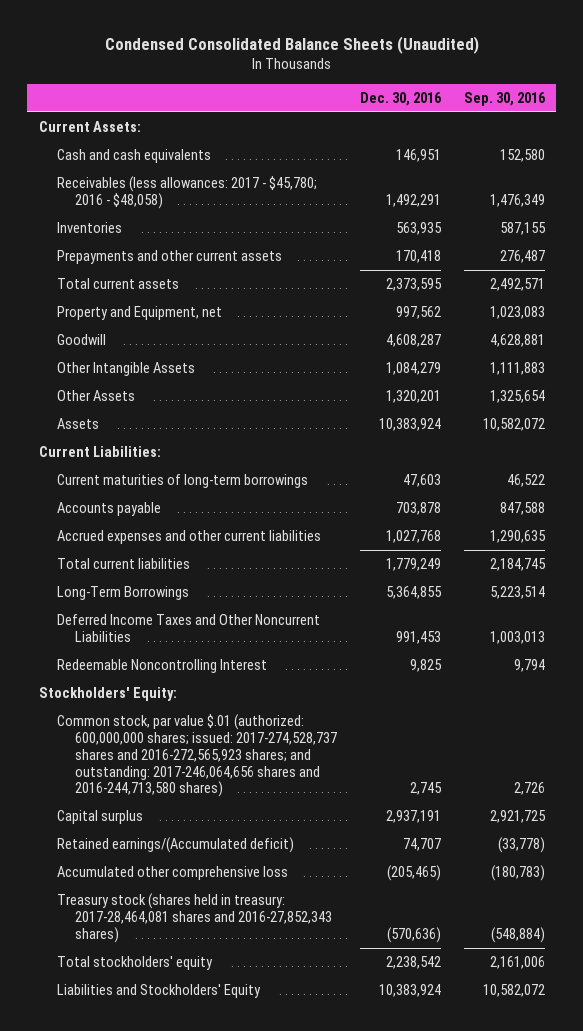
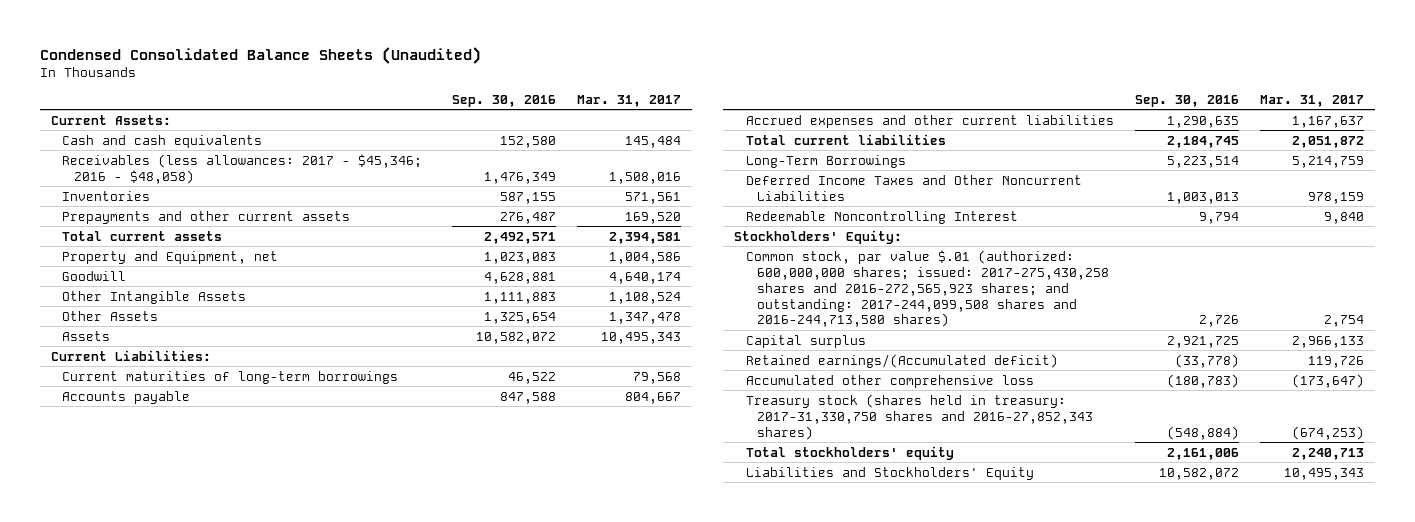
[359,91,442,106] Dec. 30, 2016 -> none
none -> [576,94,681,107] Mar. 31, 2017
[56,176,317,210] Receivables (less allowances: 2017 - $45,780; 2016 - $48,058) -> [62,153,423,184] Receivables (less allowances: 2017 - $45,346; 2016 - $48,058)
[56,714,337,798] Common stock, par value $.01 (authorized: 600,000,000 shares; issued: 2017-274,528,737 shares and 2016-272,565,923 shares; and outstanding: 2017-246,064,656 shares and 2016-244,713,580 shares) -> [745,249,1110,328] Common stock, par value $.01 (authorized: 600,000,000 shares; issued: 2017-275,430,258 shares and 2016-272,565,923 shares; and outstanding: 2017-244,099,508 shares and 2016-244,713,580 shares)
[56,893,332,943] Treasury stock (shares held in treasury: 2017-28,464,081 shares and 2016-27,852,343 shares) -> [745,393,1094,440] Treasury stock (shares held in treasury: 2017-31,330,750 shares and 2016-27,852,343 shares)

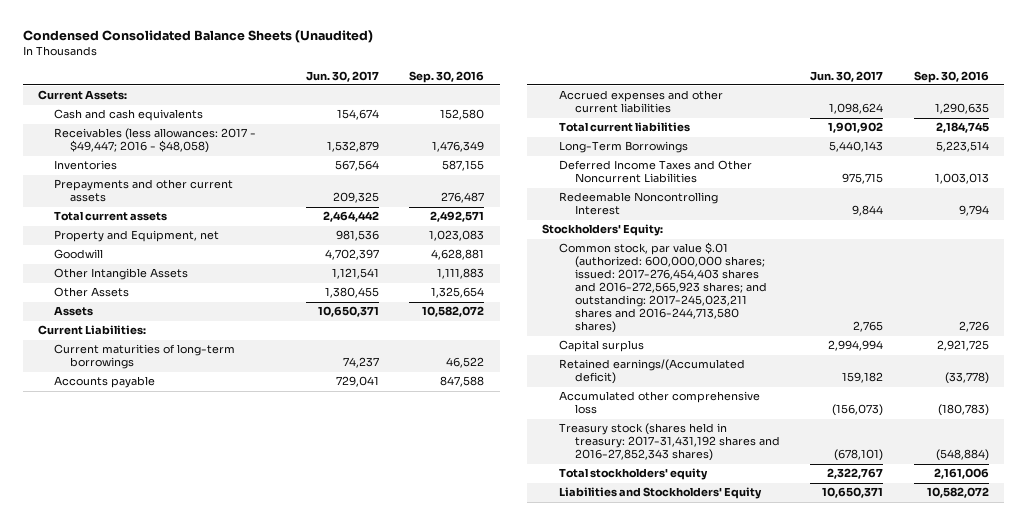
[576,94,681,107] Mar. 31, 2017 -> none
none -> [305,70,379,82] Jun. 30, 2017
[62,153,423,184] Receivables (less allowances: 2017 - $45,346; 2016 - $48,058) -> [54,128,257,154] Receivables (less allowances: 2017 - $49,447; 2016 - $48,058)
[745,249,1110,328] Common stock, par value $.01 (authorized: 600,000,000 shares; issued: 2017-275,430,258 shares and 2016-272,565,923 shares; and outstanding: 2017-244,099,508 shares and 2016-244,713,580 shares) -> [558,242,767,334] Common stock, par value $.01 (authorized: 600,000,000 shares; issued: 2017-276,454,403 shares and 2016-272,565,923 shares; and outstanding: 2017-245,023,211 shares and 2016-244,713,580 shares)
[745,393,1094,440] Treasury stock (shares held in treasury: 2017-31,330,750 shares and 2016-27,852,343 shares) -> [558,423,780,462] Treasury stock (shares held in treasury: 2017-31,431,192 shares and 2016-27,852,343 shares)

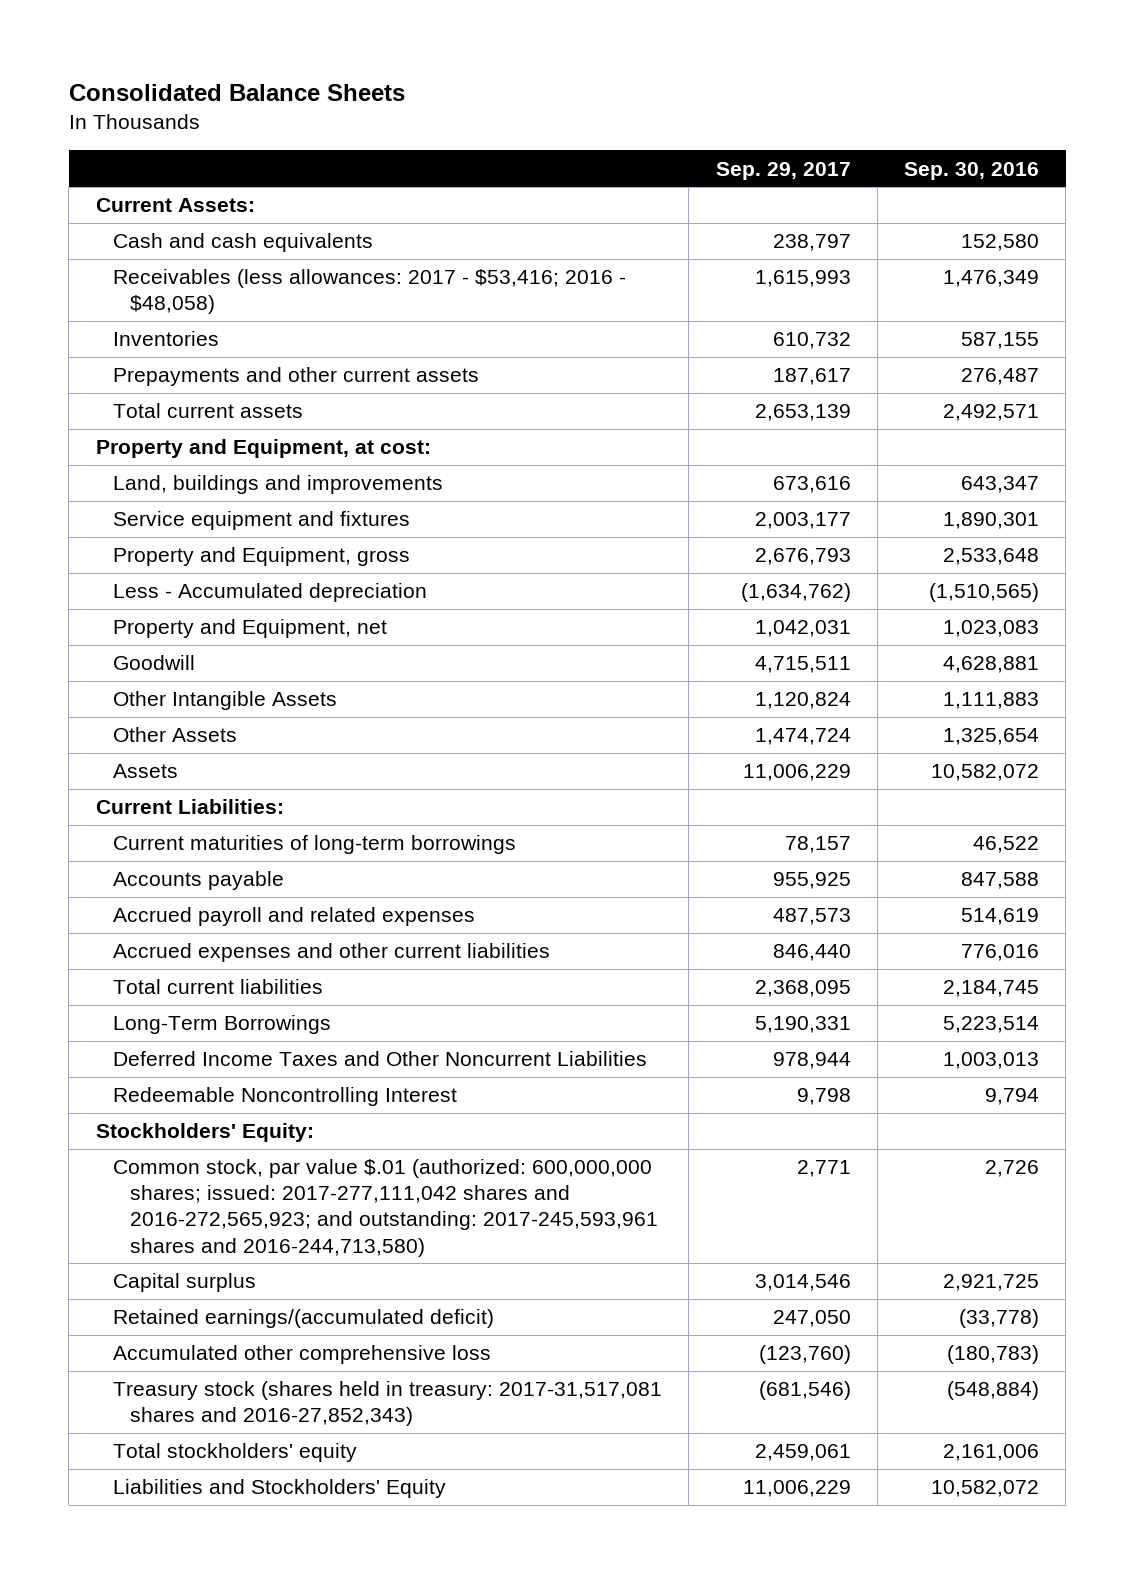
[22,30,373,44] Condensed Consolidated Balance Sheets (Unaudited) -> [68,84,405,102] Consolidated Balance Sheets
[305,70,379,82] Jun. 30, 2017 -> none
none -> [715,161,851,180] Sep. 29, 2017
[54,128,257,154] Receivables (less allowances: 2017 - $49,447; 2016 - $48,058) -> [112,269,626,315] Receivables (less allowances: 2017 - $53,416; 2016 - $48,058)
none -> [95,439,431,459] Property and Equipment, at cost:
none -> [112,475,443,495] Land, buildings and improvements
none -> [112,511,410,531] Service equipment and fixtures
none -> [112,547,410,567] Property and Equipment, gross
none -> [112,583,427,603] Less - Accumulated depreciation
none -> [112,907,475,927] Accrued payroll and related expenses
[934,103,989,115] 1,290,635 -> [961,944,1040,962] 776,016
[558,242,767,334] Common stock, par value $.01 (authorized: 600,000,000 shares; issued: 2017-276,454,403 shares and 2016-272,565,923 shares; and outstanding: 2017-245,023,211 shares and 2016-244,713,580 shares) -> [112,1159,659,1257] Common stock, par value $.01 (authorized: 600,000,000 shares; issued: 2017-277,111,042 shares and 2016-272,565,923; and outstanding: 2017-245,593,961 shares and 2016-244,713,580)
[558,359,745,385] Retained earnings/(Accumulated deficit) -> [112,1309,494,1329] Retained earnings/(accumulated deficit)
[558,423,780,462] Treasury stock (shares held in treasury: 2017-31,431,192 shares and 2016-27,852,343 shares) -> [112,1381,662,1427] Treasury stock (shares held in treasury: 2017-31,517,081 shares and 2016-27,852,343)

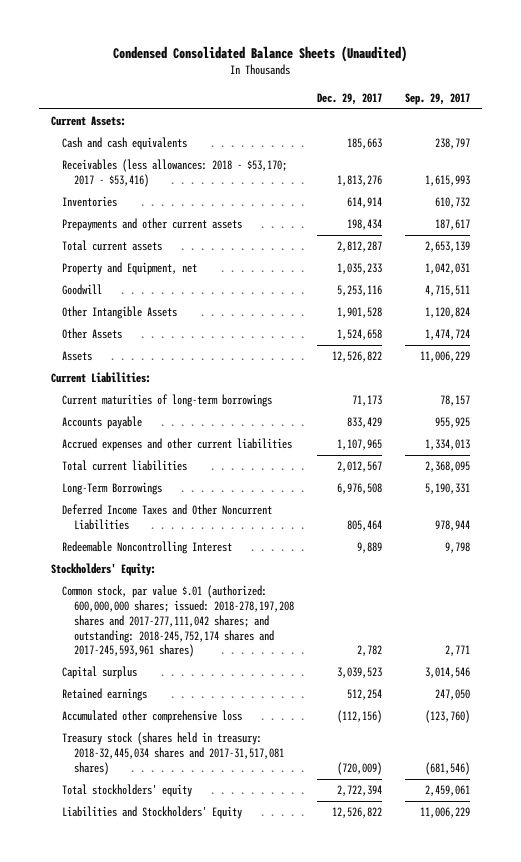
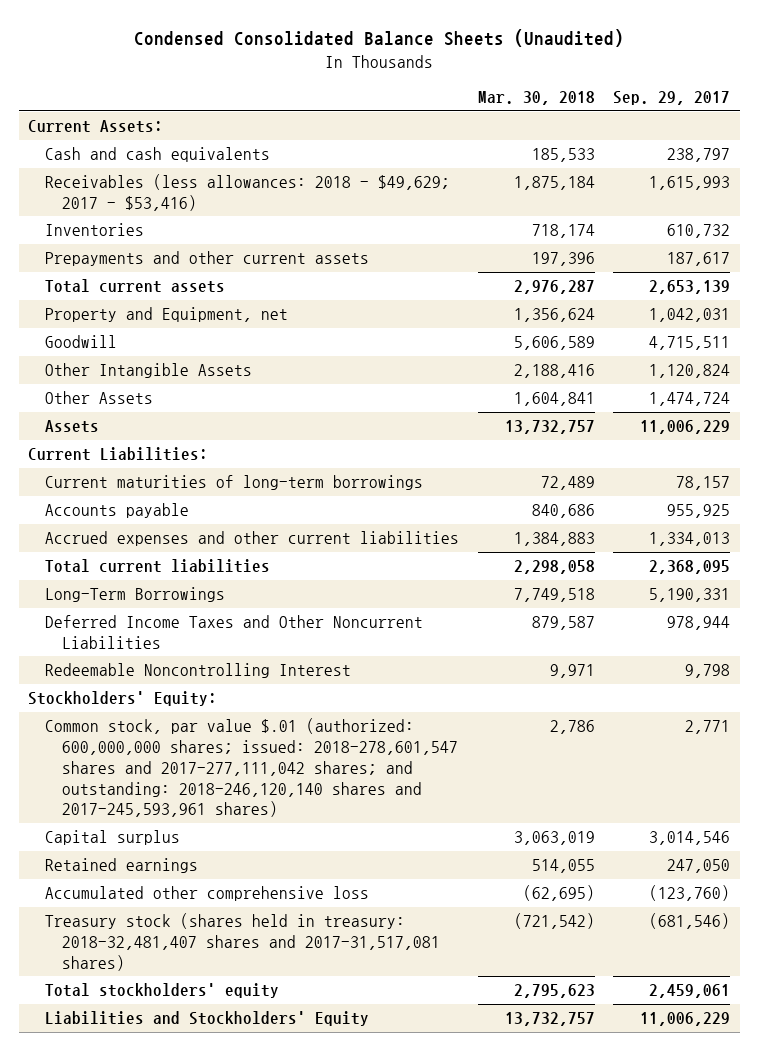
[316,92,382,105] Dec. 29, 2017 -> none
none -> [477,91,595,106] Mar. 30, 2018
[62,159,288,188] Receivables (less allowances: 2018 - $53,170; 2017 - $53,416) -> [44,174,450,211] Receivables (less allowances: 2018 - $49,629; 2017 - $53,416)
[62,585,294,658] Common stock, par value $.01 (authorized: 600,000,000 shares; issued: 2018-278,197,208 shares and 2017-277,111,042 shares; and outstanding: 2018-245,752,174 shares and 2017-245,593,961 shares) -> [44,718,458,818] Common stock, par value $.01 (authorized: 600,000,000 shares; issued: 2018-278,601,547 shares and 2017-277,111,042 shares; and outstanding: 2018-246,120,140 shares and 2017-245,593,961 shares)
[62,732,284,775] Treasury stock (shares held in treasury: 2018-32,445,034 shares and 2017-31,517,081 shares) -> [44,913,440,971] Treasury stock (shares held in treasury: 2018-32,481,407 shares and 2017-31,517,081 shares)

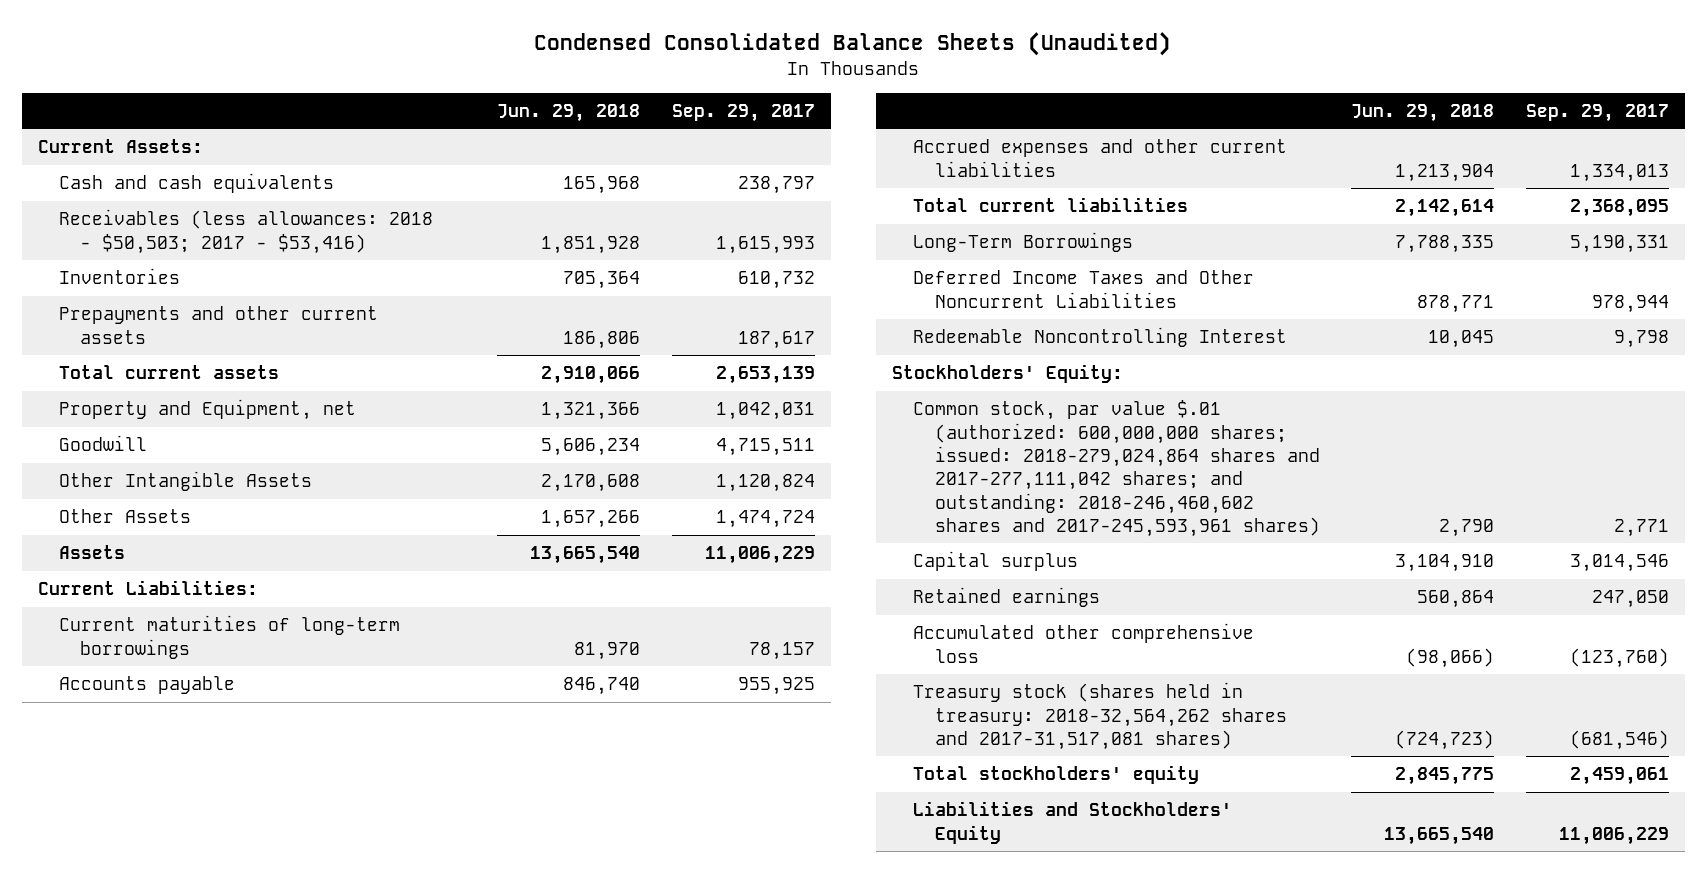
[477,91,595,106] Mar. 30, 2018 -> none
none -> [497,103,641,122] Jun. 29, 2018
[44,174,450,211] Receivables (less allowances: 2018 - $49,629; 2017 - $53,416) -> [59,209,434,254] Receivables (less allowances: 2018 - $50,503; 2017 - $53,416)
[44,718,458,818] Common stock, par value $.01 (authorized: 600,000,000 shares; issued: 2018-278,601,547 shares and 2017-277,111,042 shares; and outstanding: 2018-246,120,140 shares and 2017-245,593,961 shares) -> [913,400,1320,538] Common stock, par value $.01 (authorized: 600,000,000 shares; issued: 2018-279,024,864 shares and 2017-277,111,042 shares; and outstanding: 2018-246,460,602 shares and 2017-245,593,961 shares)
[44,913,440,971] Treasury stock (shares held in treasury: 2018-32,481,407 shares and 2017-31,517,081 shares) -> [913,682,1287,750] Treasury stock (shares held in treasury: 2018-32,564,262 shares and 2017-31,517,081 shares)

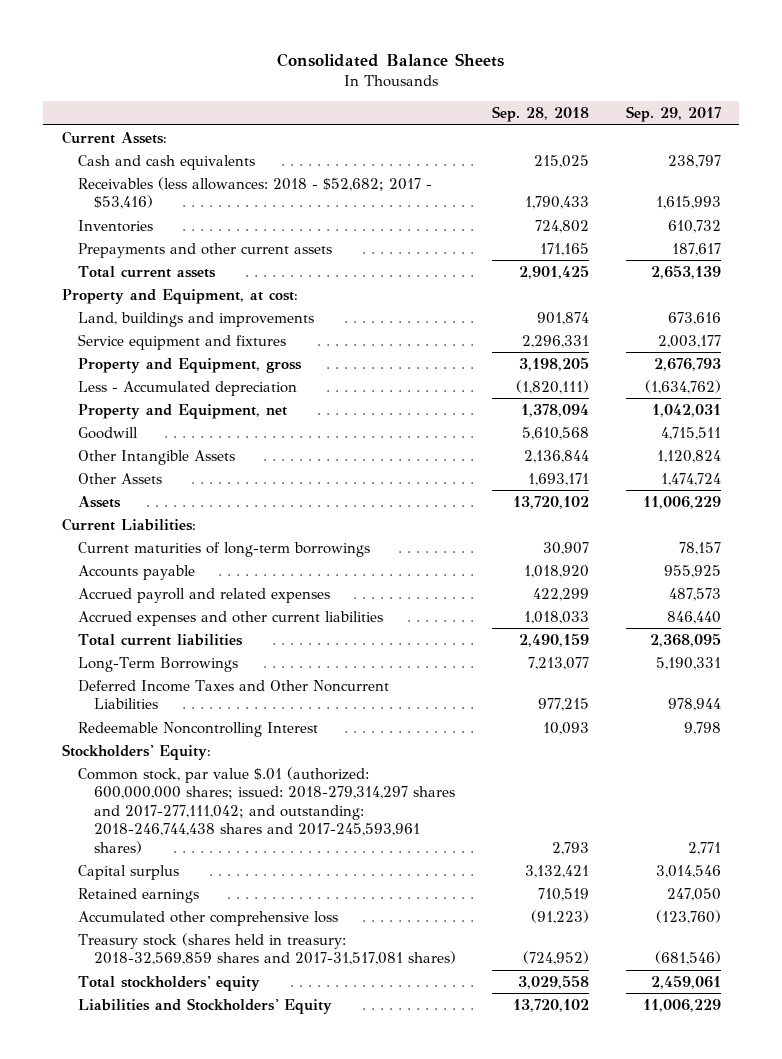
[534,32,1172,57] Condensed Consolidated Balance Sheets (Unaudited) -> [277,53,505,68] Consolidated Balance Sheets
[497,103,641,122] Jun. 29, 2018 -> none
none -> [492,106,590,123] Sep. 28, 2018
[59,209,434,254] Receivables (less allowances: 2018 - $50,503; 2017 - $53,416) -> [77,176,432,210] Receivables (less allowances: 2018 - $52,682; 2017 - $53,416)
none -> [61,288,298,304] Property and Equipment, at cost:
none -> [77,311,314,327] Land, buildings and improvements
none -> [77,333,286,350] Service equipment and fixtures
none -> [77,357,302,373] Property and Equipment, gross
none -> [77,380,297,396] Less - Accumulated depreciation
none -> [77,587,330,603] Accrued payroll and related expenses
[1570,163,1670,182] 1,334,013 -> [666,610,721,624] 846,440
[913,400,1320,538] Common stock, par value $.01 (authorized: 600,000,000 shares; issued: 2018-279,024,864 shares and 2017-277,111,042 shares; and outstanding: 2018-246,460,602 shares and 2017-245,593,961 shares) -> [77,766,456,854] Common stock, par value $.01 (authorized: 600,000,000 shares; issued: 2018-279,314,297 shares and 2017-277,111,042; and outstanding: 2018-246,744,438 shares and 2017-245,593,961 shares)
[913,682,1287,750] Treasury stock (shares held in treasury: 2018-32,564,262 shares and 2017-31,517,081 shares) -> [77,932,457,966] Treasury stock (shares held in treasury: 2018-32,569,859 shares and 2017-31,517,081 shares)

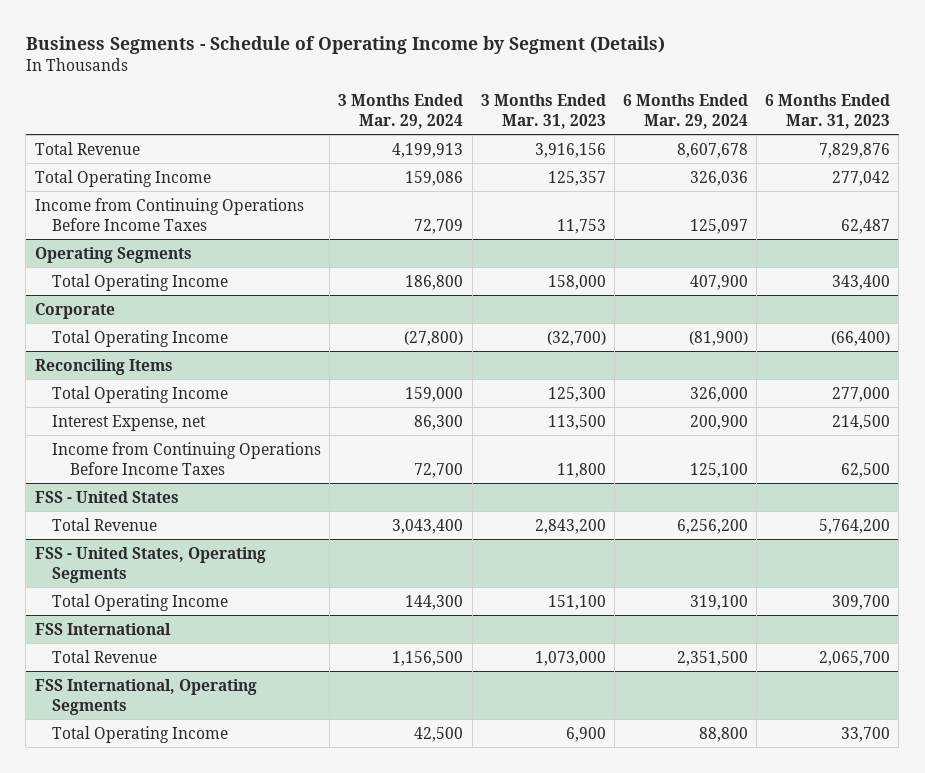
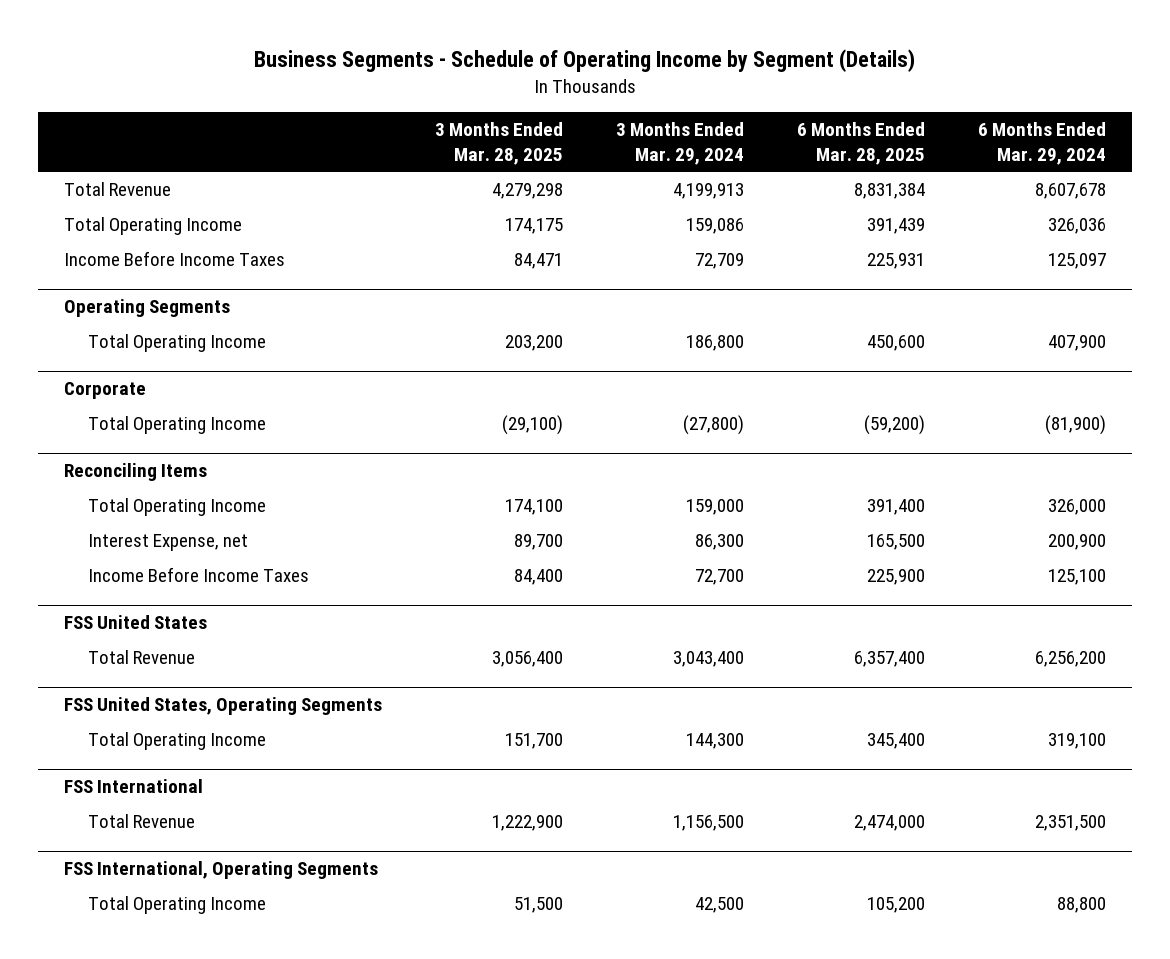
[480,93,606,129] 3 Months Ended Mar. 31, 2023 -> none
[765,93,891,129] 6 Months Ended Mar. 31, 2023 -> none
none -> [435,122,564,165] 3 Months Ended Mar. 28, 2025
none -> [796,122,925,165] 6 Months Ended Mar. 28, 2025
[34,197,304,231] Income from Continuing Operations Before Income Taxes -> [64,251,286,267] Income Before Income Taxes
[52,441,322,475] Income from Continuing Operations Before Income Taxes -> [87,567,309,583] Income Before Income Taxes
[34,490,179,503] FSS - United States -> [64,615,208,630] FSS United States
[34,546,266,583] FSS - United States, Operating Segments -> [64,697,383,716] FSS United States, Operating Segments

